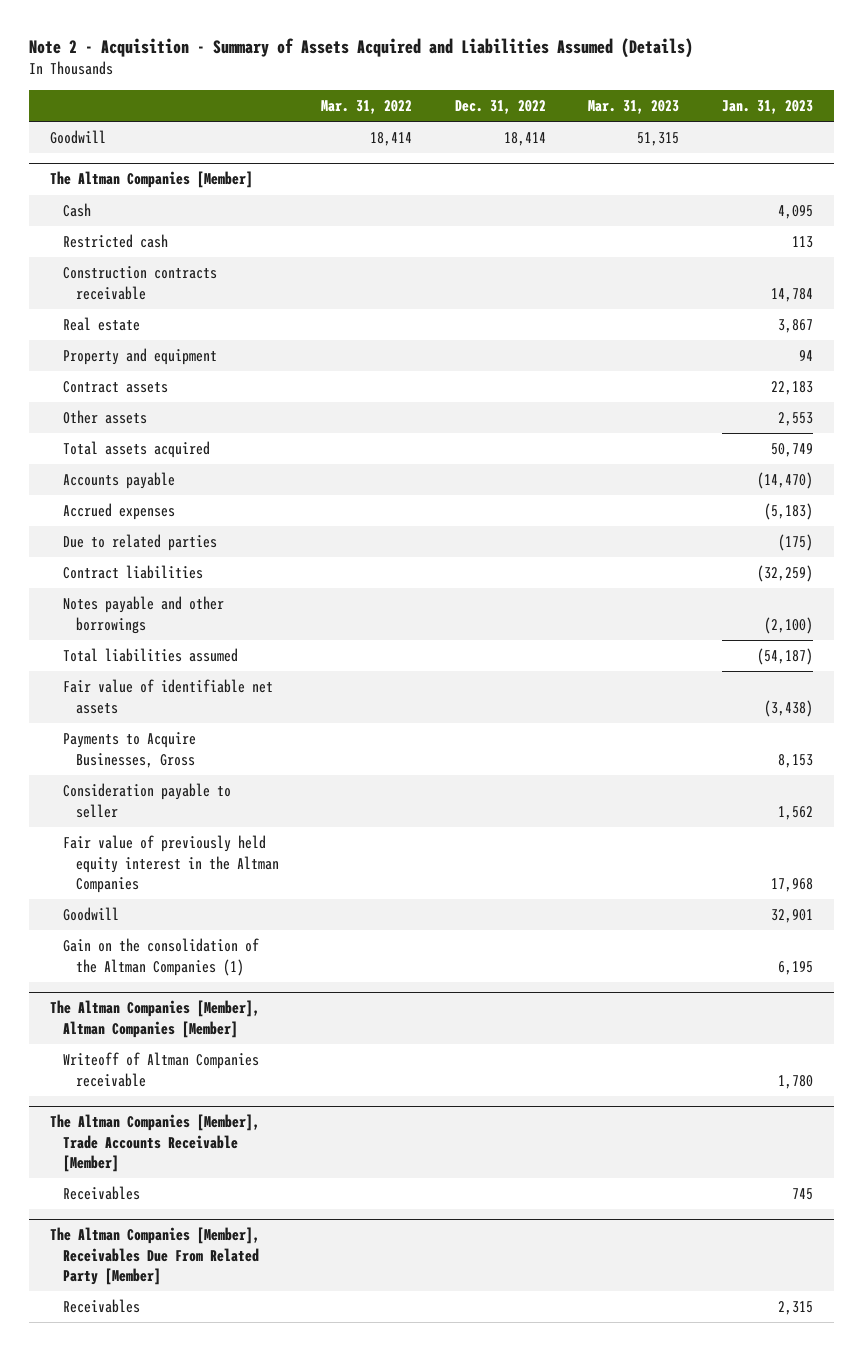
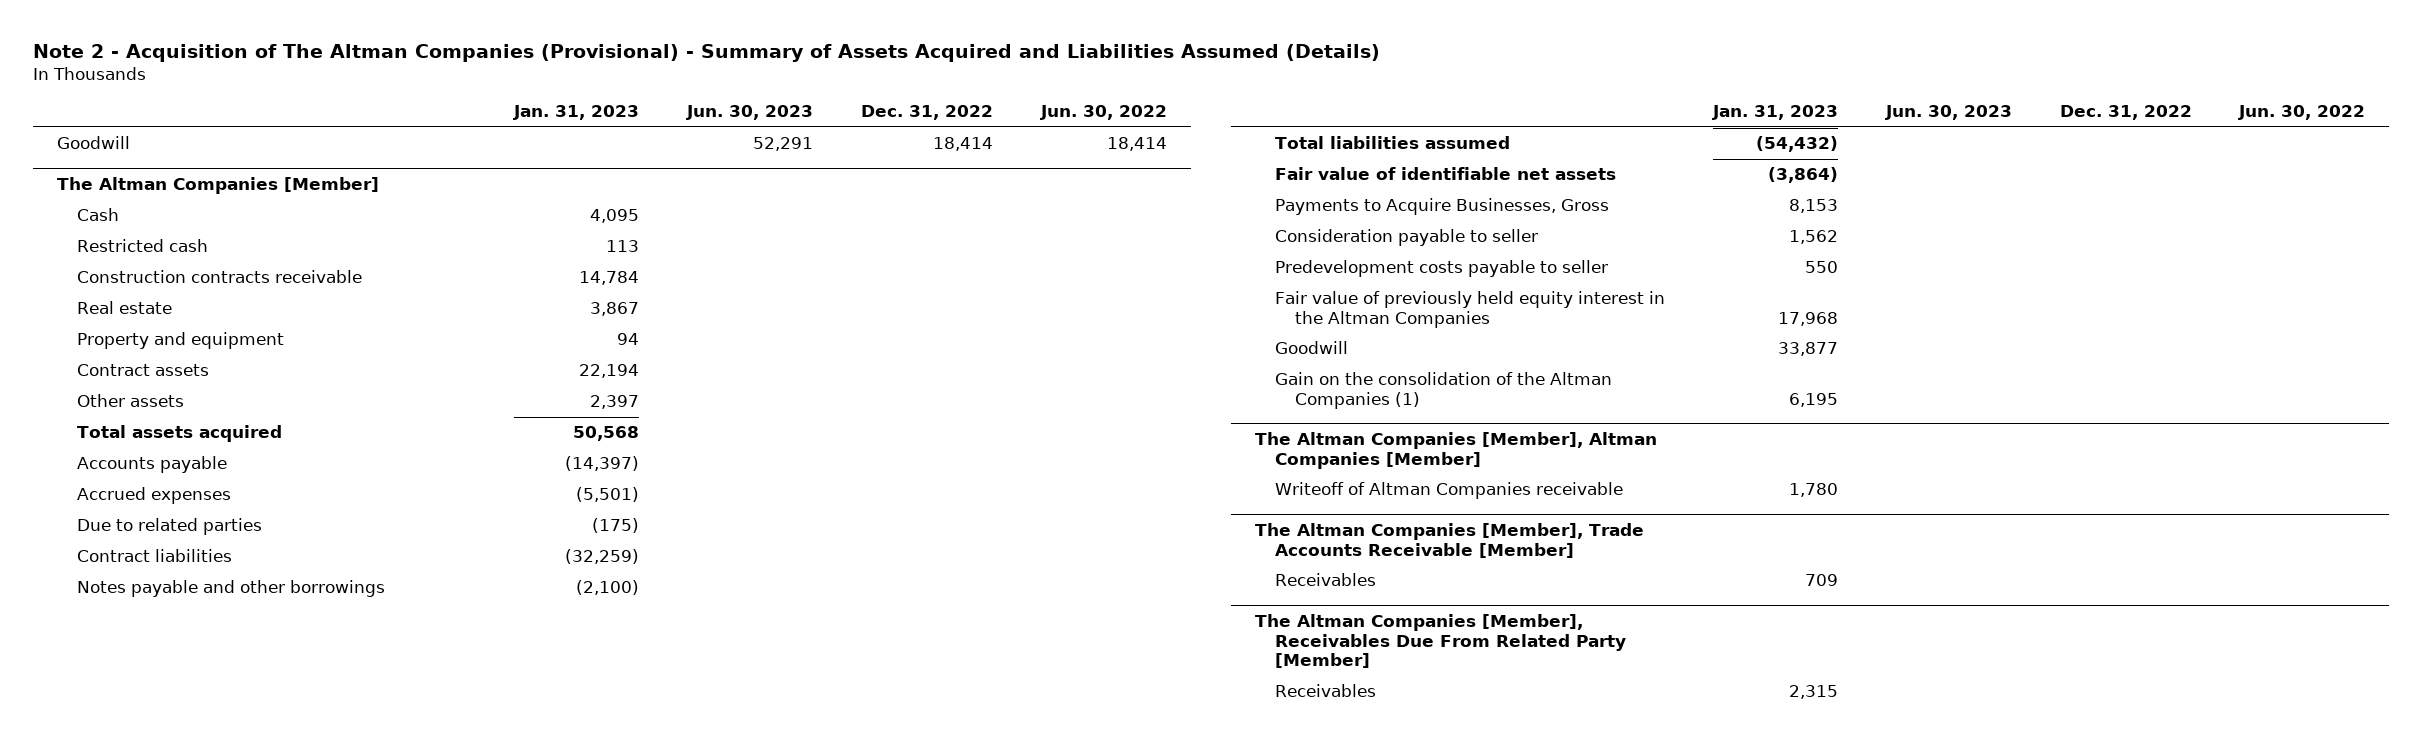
[28,37,693,58] Note 2 - Acquisition - Summary of Assets Acquired and Liabilities Assumed (Details) -> [32,43,1380,62] Note 2 - Acquisition of The Altman Companies (Provisional) - Summary of Assets Acquired and Liabilities Assumed (Details)
[321,100,413,115] Mar. 31, 2022 -> none
[588,100,680,115] Mar. 31, 2023 -> none
none -> [686,105,814,121] Jun. 30, 2023
none -> [1039,105,1167,121] Jun. 30, 2022
[770,381,813,396] 22,183 -> [579,364,640,379] 22,194
[777,412,813,427] 2,553 -> [590,395,640,410] 2,397
[770,443,813,458] 50,749 -> [573,426,640,442] 50,568
[756,472,813,490] (14,470) -> [565,456,640,472] (14,397)
[763,503,813,521] (5,183) -> [576,487,640,503] (5,501)
[756,648,813,666] (54,187) -> [1756,136,1839,153] (54,432)
[763,699,813,717] (3,438) -> [1768,167,1839,184] (3,864)
none -> [1275,260,1609,278] Predevelopment costs payable to seller
[770,909,813,924] 32,901 -> [1778,342,1839,357] 33,877
[791,1188,813,1201] 745 -> [1805,574,1839,587] 709

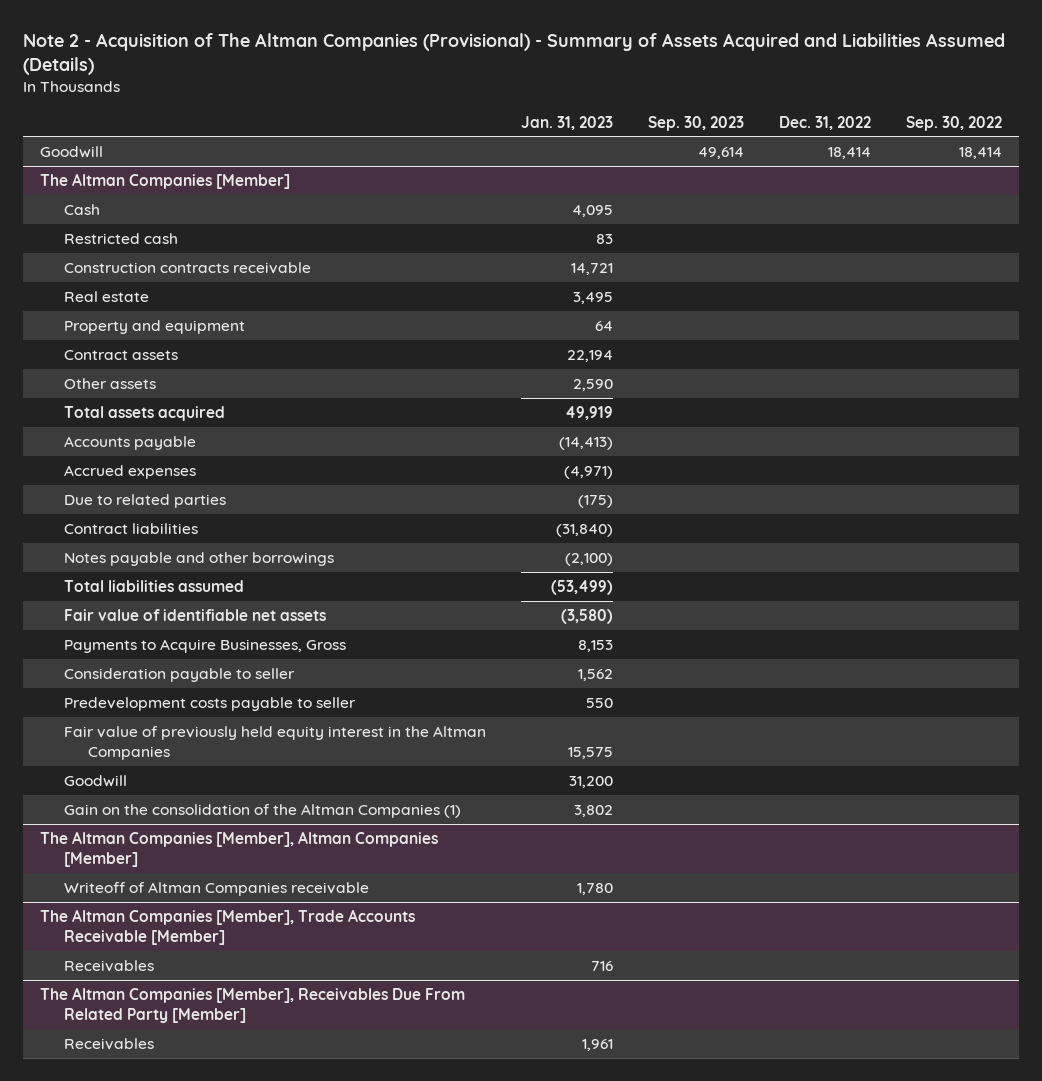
[686,105,814,121] Jun. 30, 2023 -> none
[1039,105,1167,121] Jun. 30, 2022 -> none
none -> [647,115,744,131] Sep. 30, 2023
none -> [905,115,1002,131] Sep. 30, 2022
[606,240,640,253] 113 -> [595,233,613,244] 83
[579,271,640,286] 14,784 -> [570,262,613,275] 14,721
[590,302,640,317] 3,867 -> [572,291,613,304] 3,495
[617,333,640,346] 94 -> [594,320,613,331] 64
[590,395,640,410] 2,397 -> [572,378,613,391] 2,590
[573,426,640,442] 50,568 -> [564,405,613,420] 49,919
[565,456,640,472] (14,397) -> [558,436,613,450] (14,413)
[576,487,640,503] (5,501) -> [563,465,613,479] (4,971)
[565,549,640,565] (32,259) -> [555,523,613,537] (31,840)
[1756,136,1839,153] (54,432) -> [550,579,613,595] (53,499)
[1768,167,1839,184] (3,864) -> [560,608,613,624] (3,580)
[1778,311,1839,326] 17,968 -> [567,747,613,760] 15,575
[1778,342,1839,357] 33,877 -> [568,775,613,788] 31,200
[1789,392,1839,407] 6,195 -> [573,804,613,817] 3,802
[1805,574,1839,587] 709 -> [590,960,613,971] 716
[1789,685,1839,700] 2,315 -> [581,1038,613,1051] 1,961

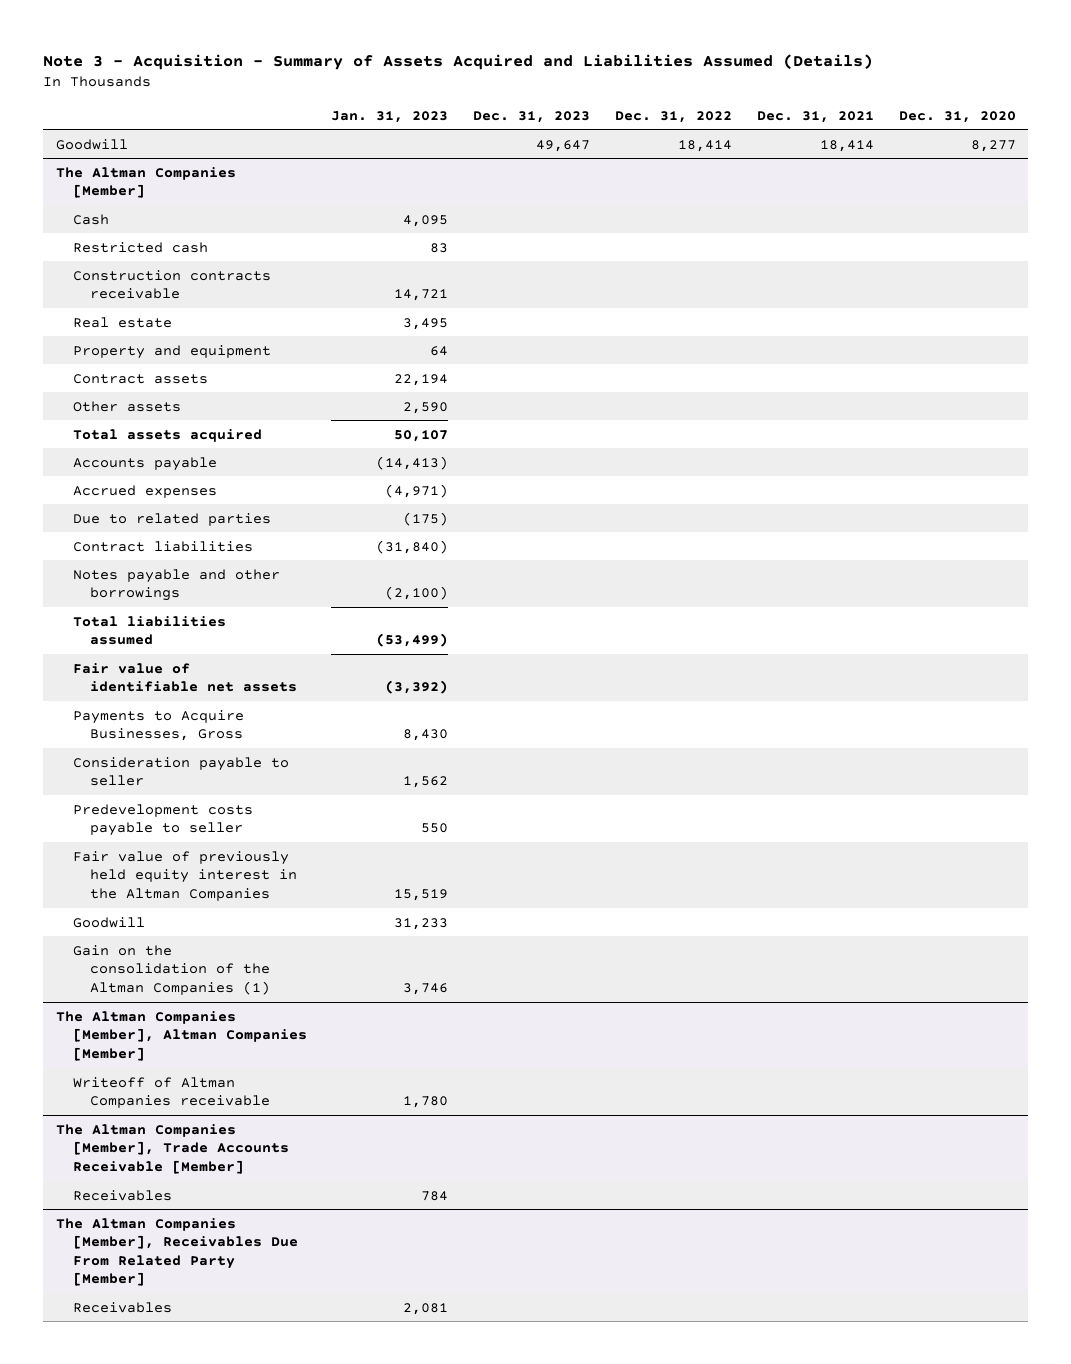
[22,32,1005,76] Note 2 - Acquisition of The Altman Companies (Provisional) - Summary of Assets Acquired and Liabilities Assumed (Details) -> [43,54,874,71] Note 3 - Acquisition - Summary of Assets Acquired and Liabilities Assumed (Details)
[647,115,744,131] Sep. 30, 2023 -> none
[905,115,1002,131] Sep. 30, 2022 -> none
none -> [473,110,591,123] Dec. 31, 2023
none -> [756,110,874,123] Dec. 31, 2021
none -> [898,110,1016,123] Dec. 31, 2020
[564,405,613,420] 49,919 -> [394,429,449,442] 50,107
[560,608,613,624] (3,580) -> [385,680,449,695] (3,392)
[577,639,613,652] 8,153 -> [403,729,449,742] 8,430
[567,747,613,760] 15,575 -> [394,888,449,901] 15,519
[568,775,613,788] 31,200 -> [394,917,449,930] 31,233
[573,804,613,817] 3,802 -> [403,982,449,995] 3,746
[590,960,613,971] 716 -> [421,1190,449,1201] 784
[581,1038,613,1051] 1,961 -> [403,1302,449,1315] 2,081

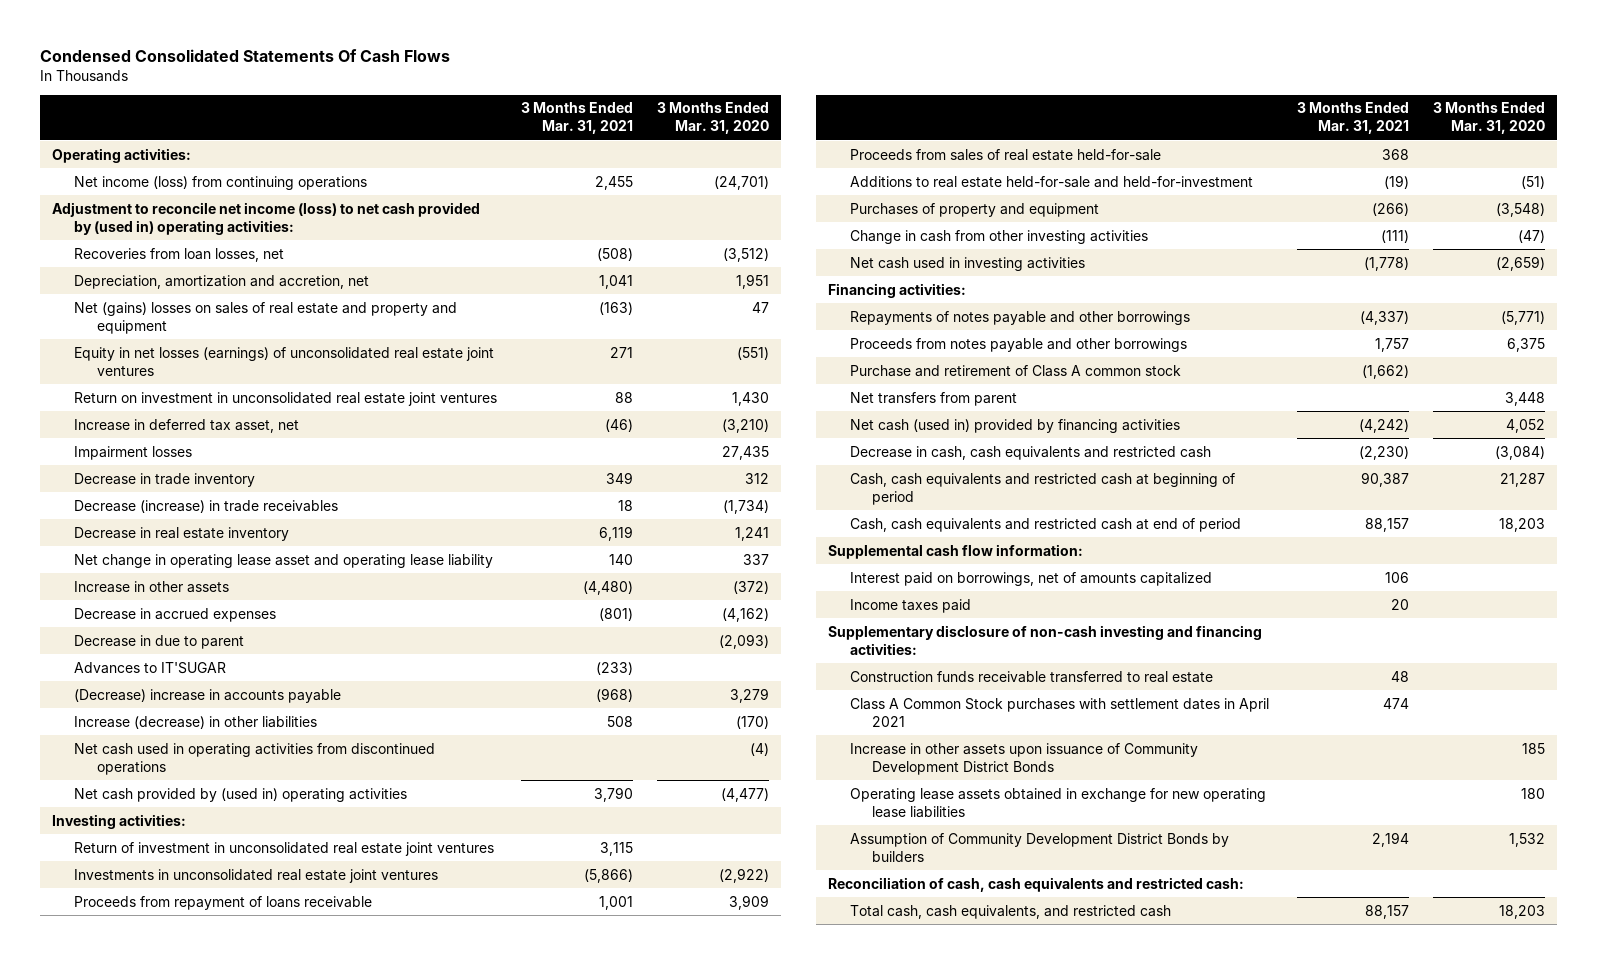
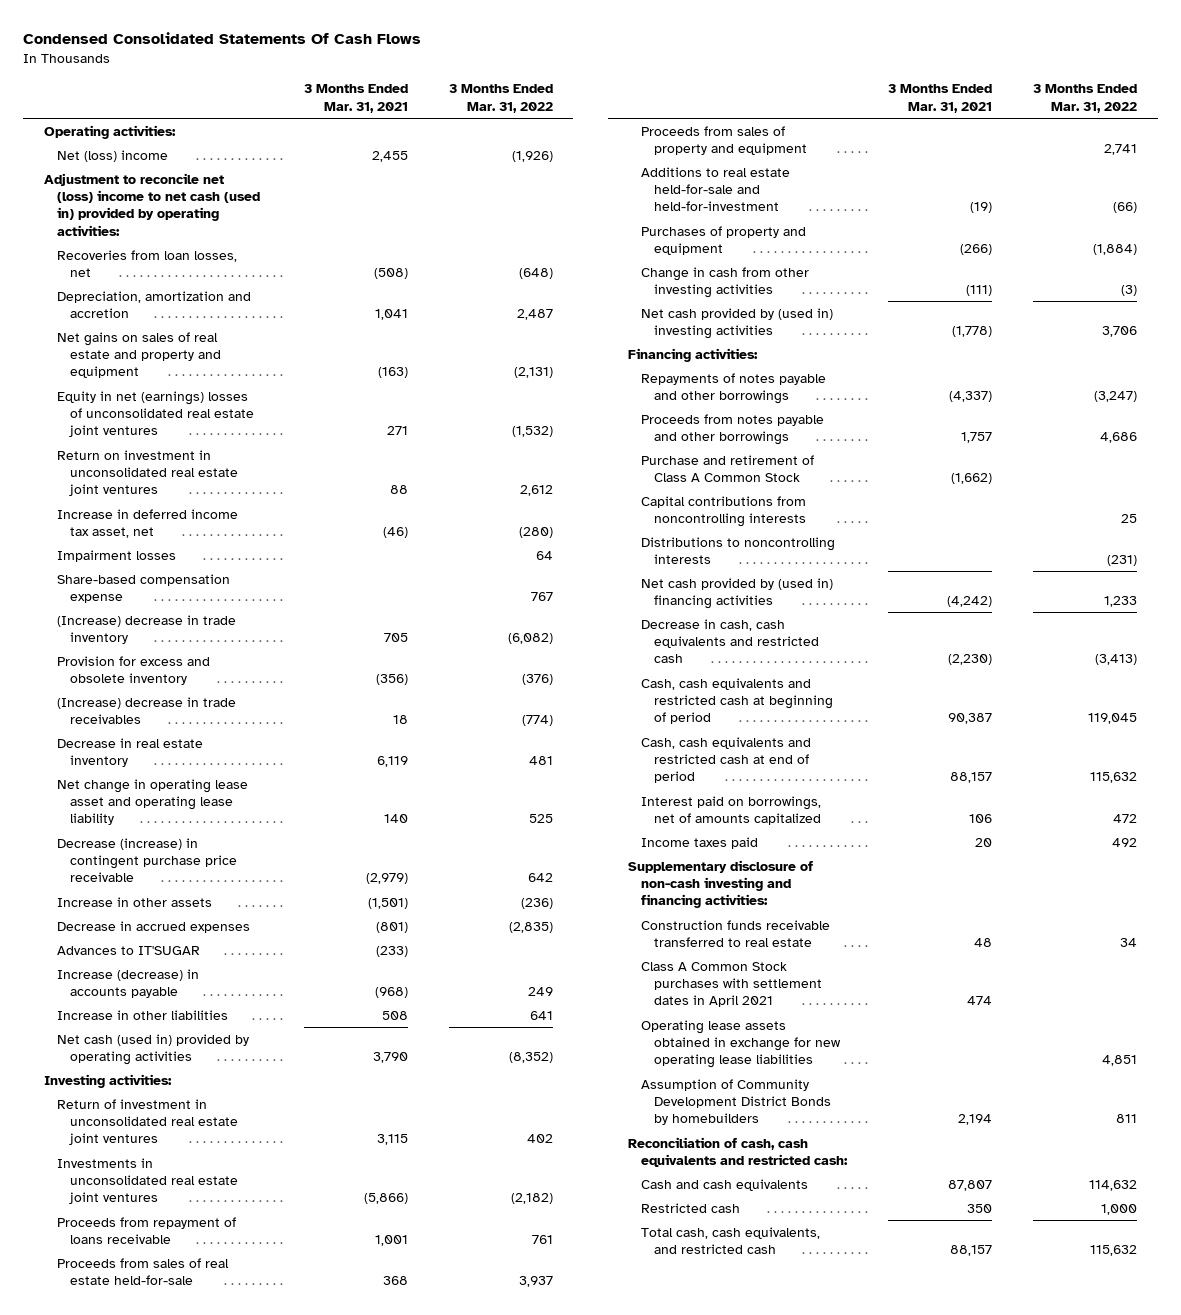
[657,102,770,135] 3 Months Ended Mar. 31, 2020 -> none
none -> [448,84,553,113] 3 Months Ended Mar. 31, 2022
[74,175,368,190] Net income (loss) from continuing operations -> [56,149,168,162] Net (loss) income
[52,201,481,235] Adjustment to reconcile net income (loss) to net cash provided by (used in) operating activities: -> [43,172,260,236] Adjustment to reconcile net (loss) income to net cash (used in) provided by operating activities:
[74,274,370,289] Depreciation, amortization and accretion, net -> [56,290,251,319] Depreciation, amortization and accretion
[74,301,458,334] Net (gains) losses on sales of real estate and property and equipment -> [56,331,221,379] Net gains on sales of real estate and property and equipment
[74,346,495,376] Equity in net losses (earnings) of unconsolidated real estate joint ventures -> [56,390,254,438] Equity in net (earnings) losses of unconsolidated real estate joint ventures
[74,418,300,433] Increase in deferred tax asset, net -> [56,508,238,539] Increase in deferred income tax asset, net
none -> [56,573,230,604] Share-based compensation expense
[74,472,256,487] Decrease in trade inventory -> [56,614,236,645] (Increase) decrease in trade inventory
[606,471,634,484] 349 -> [383,633,408,643] 705
none -> [56,655,210,686] Provision for excess and obsolete inventory
[74,499,339,513] Decrease (increase) in trade receivables -> [56,696,236,725] (Increase) decrease in trade receivables
none -> [56,837,237,883] Decrease (increase) in contingent purchase price receivable
[583,580,634,595] (4,480) -> [367,897,408,909] (1,501)
[74,634,245,649] Decrease in due to parent -> none
[74,742,436,775] Net cash used in operating activities from discontinued operations -> none
[74,688,342,703] (Decrease) increase in accounts payable -> [56,968,199,999] Increase (decrease) in accounts payable
[74,715,318,729] Increase (decrease) in other liabilities -> [56,1009,228,1020] Increase in other liabilities
[74,787,408,802] Net cash provided by (used in) operating activities -> [56,1033,249,1066] Net cash (used in) provided by operating activities
none -> [641,125,808,156] Proceeds from sales of property and equipment
[850,256,1086,271] Net cash used in investing activities -> [641,307,834,340] Net cash provided by (used in) investing activities
[850,391,1018,406] Net transfers from parent -> none
[850,364,1182,377] Purchase and retirement of Class A common stock -> [641,454,815,483] Purchase and retirement of Class A Common Stock
none -> [641,495,807,528] Capital contributions from noncontrolling interests
none -> [641,536,836,565] Distributions to noncontrolling interests
[850,418,1181,433] Net cash (used in) provided by financing activities -> [641,577,834,610] Net cash provided by (used in) financing activities
[827,543,1083,559] Supplemental cash flow information: -> none
[850,742,1199,775] Increase in other assets upon issuance of Community Development District Bonds -> none
[850,832,1230,862] Assumption of Community Development District Bonds by builders -> [641,1078,832,1126] Assumption of Community Development District Bonds by homebuilders
none -> [641,1178,809,1191] Cash and cash equivalents
none -> [641,1202,741,1213] Restricted cash

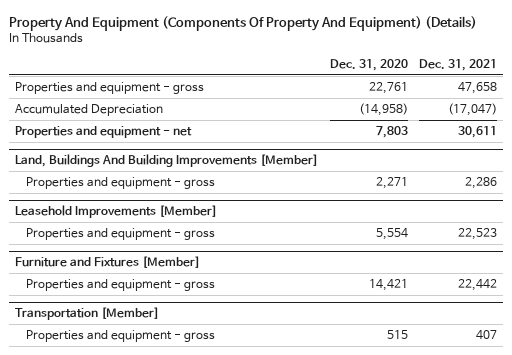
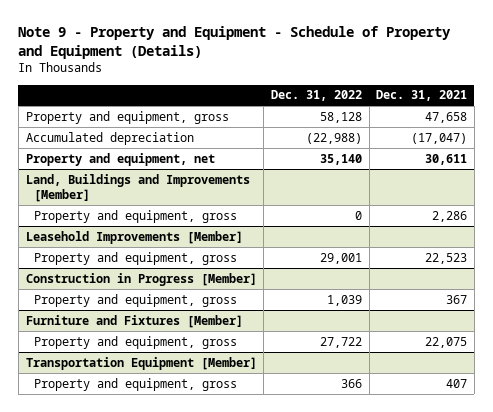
[9,15,478,31] Property And Equipment (Components Of Property And Equipment) (Details) -> [18,26,452,60] Note 9 - Property and Equipment - Schedule of Property and Equipment (Details)
[329,59,408,72] Dec. 31, 2020 -> none
none -> [270,90,362,102] Dec. 31, 2022
[15,81,205,94] Properties and equipment - gross -> [25,110,229,124] Property and equipment, gross
[15,103,164,116] Accumulated Depreciation -> [25,131,194,145] Accumulated depreciation
[15,125,193,138] Properties and equipment - net -> [25,152,215,166] Property and equipment, net
[15,154,319,168] Land, Buildings And Building Improvements [Member] -> [25,173,250,203] Land, Buildings and Improvements [Member]
[26,176,216,189] Properties and equipment - gross -> [34,209,238,223] Property and equipment, gross
[26,227,216,240] Properties and equipment - gross -> [34,251,238,265] Property and equipment, gross
none -> [25,272,257,286] Construction in Progress [Member]
none -> [34,293,238,307] Property and equipment, gross
[26,278,216,291] Properties and equipment - gross -> [34,335,238,349] Property and equipment, gross
[458,278,498,291] 22,442 -> [425,336,468,348] 22,075
[15,307,160,321] Transportation [Member] -> [25,356,257,370] Transportation Equipment [Member]
[26,329,216,342] Properties and equipment - gross -> [34,377,238,391] Property and equipment, gross

